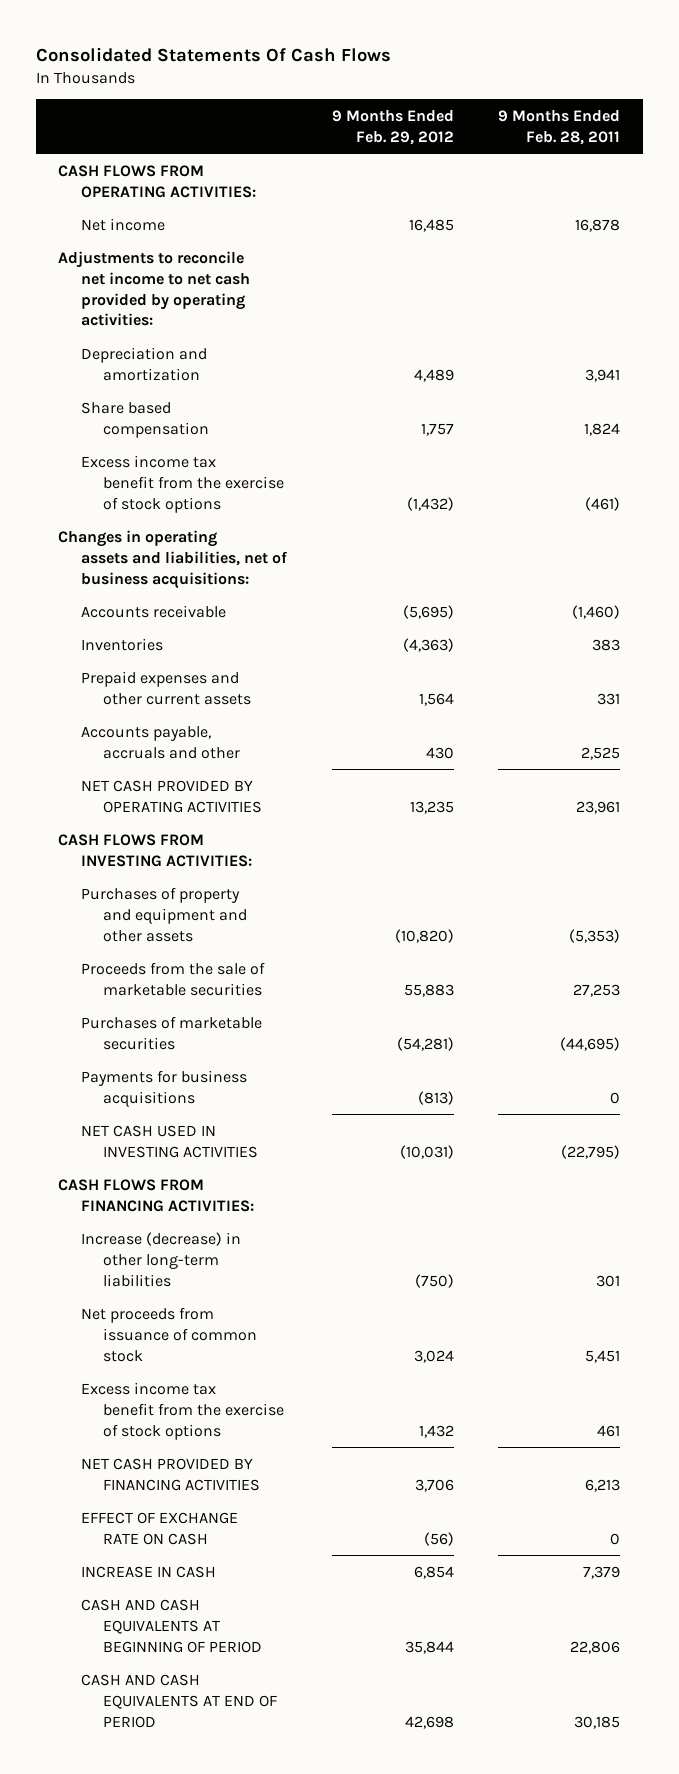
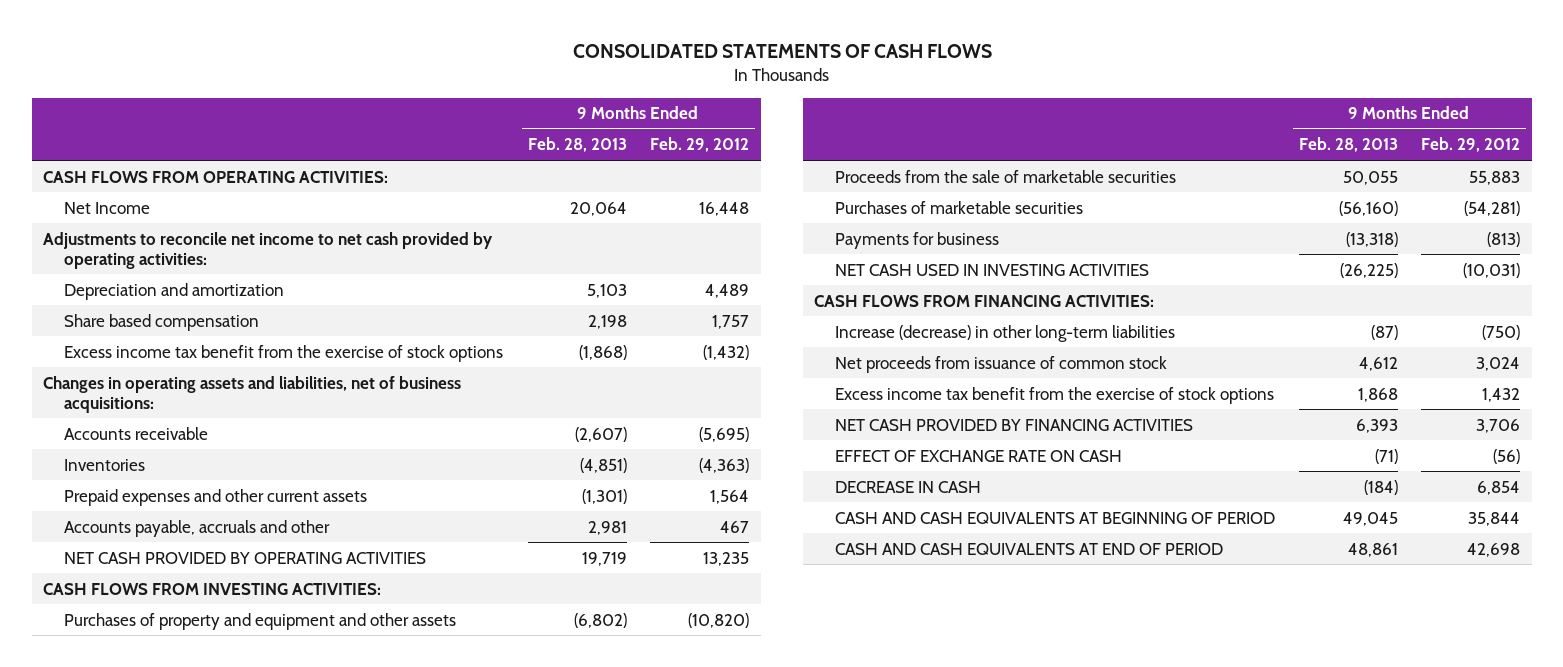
[35,46,391,62] Consolidated Statements Of Cash Flows -> [572,43,992,58] CONSOLIDATED STATEMENTS OF CASH FLOWS
[498,109,621,145] 9 Months Ended Feb. 28, 2011 -> none
none -> [527,137,627,153] Feb. 28, 2013
[80,217,165,231] Net income -> [64,201,151,214] Net Income
[408,218,454,232] 16,485 -> [698,201,749,216] 16,448
[425,746,454,759] 430 -> [719,520,749,533] 467
[80,1069,247,1107] Payments for business acquisitions -> [835,231,1000,249] Payments for business
[80,1565,216,1578] INCREASE IN CASH -> [835,480,982,493] DECREASE IN CASH

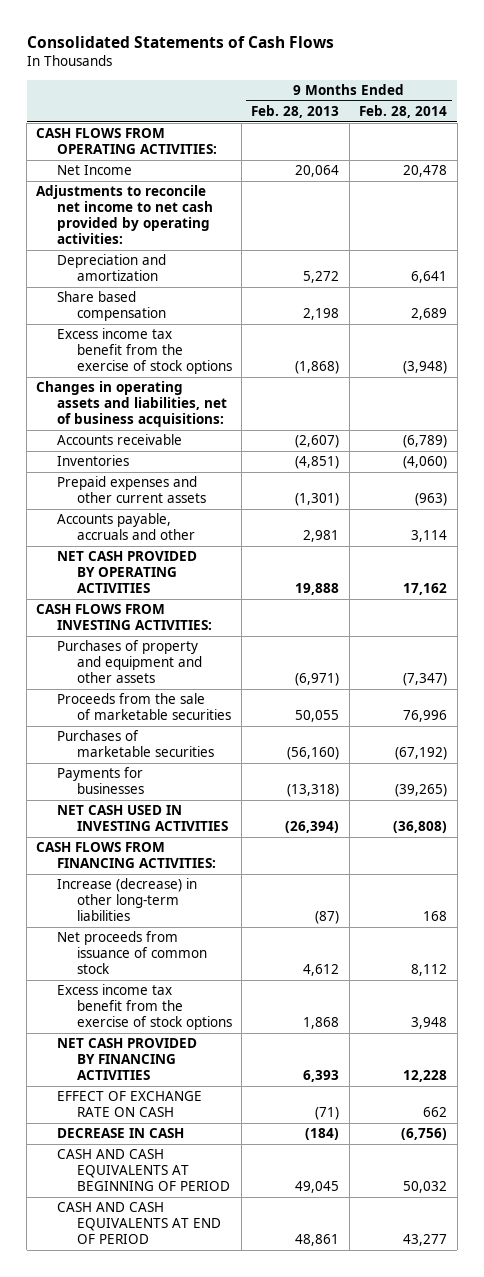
[572,43,992,58] CONSOLIDATED STATEMENTS OF CASH FLOWS -> [26,35,334,48] Consolidated Statements of Cash Flows
[649,137,749,153] Feb. 29, 2012 -> none
none -> [359,105,448,119] Feb. 28, 2014
[586,283,627,298] 5,103 -> [303,271,340,284] 5,272
[581,551,627,566] 19,719 -> [295,583,340,596] 19,888
[573,612,627,628] (6,802) -> [295,673,340,687] (6,971)
[835,231,1000,249] Payments for business -> [56,767,144,795] Payments for businesses
[1339,262,1398,278] (26,225) -> [285,821,340,834] (26,394)

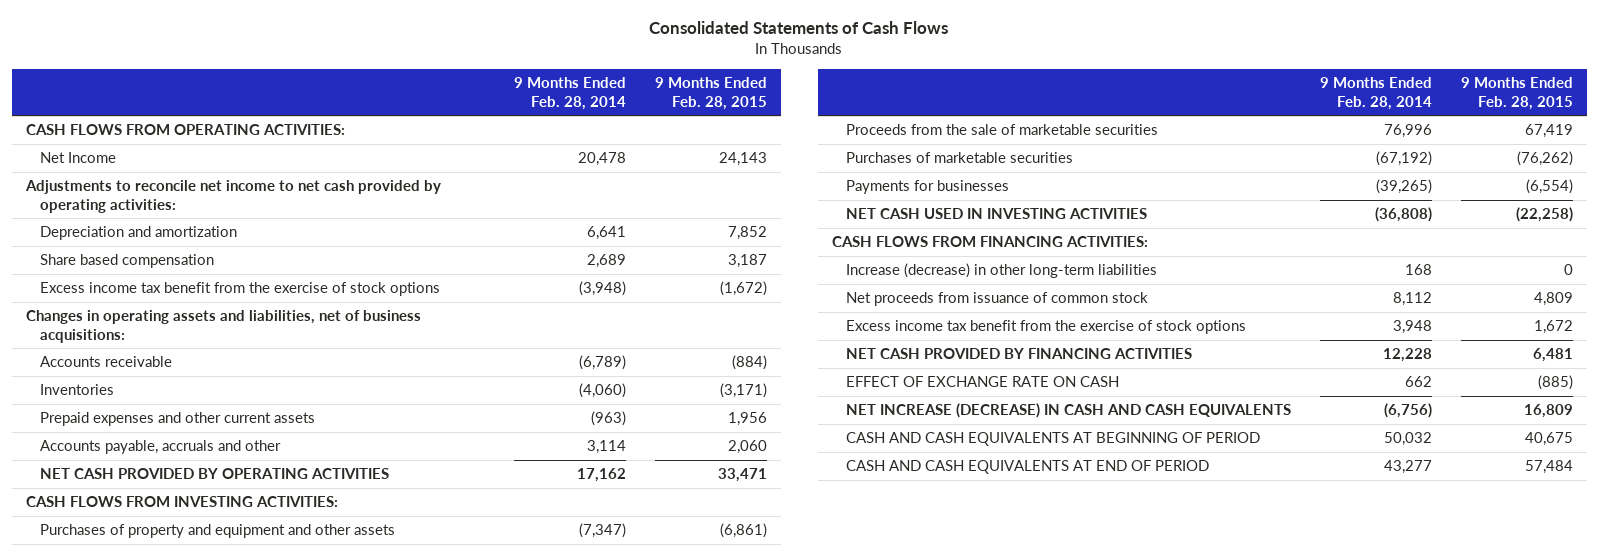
[251,105,340,119] Feb. 28, 2013 -> none
none -> [654,76,767,110] 9 Months Ended Feb. 28, 2015
[56,1128,184,1139] DECREASE IN CASH -> [845,403,1291,419] NET INCREASE (DECREASE) IN CASH AND CASH EQUIVALENTS

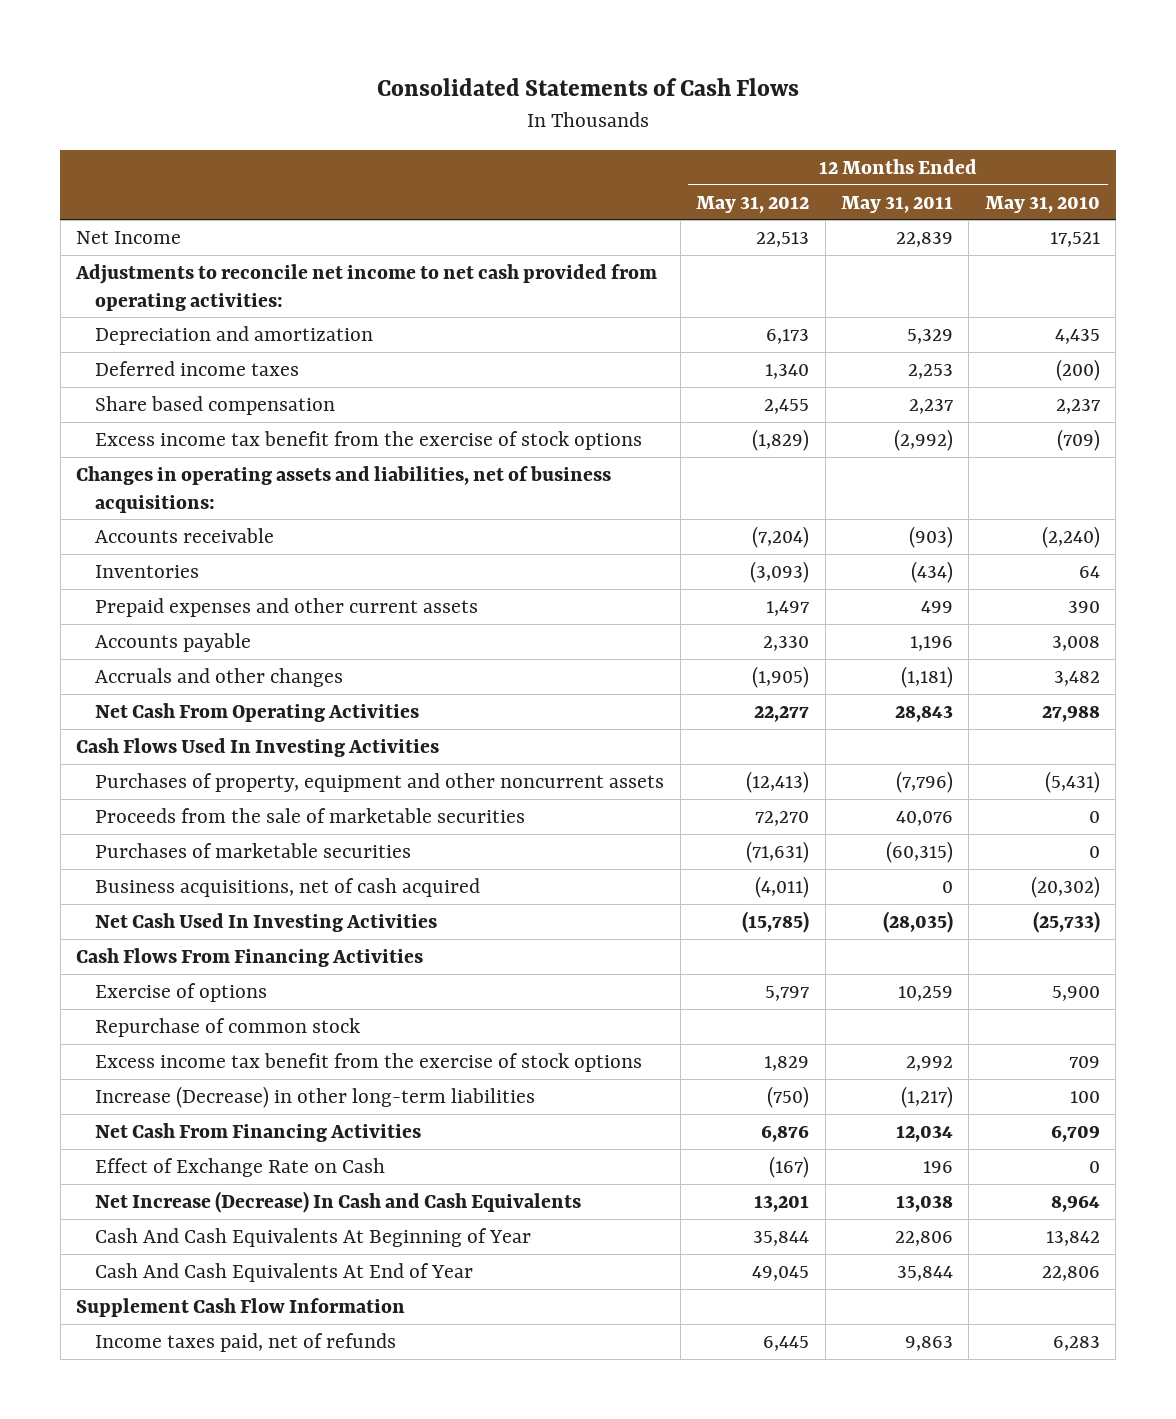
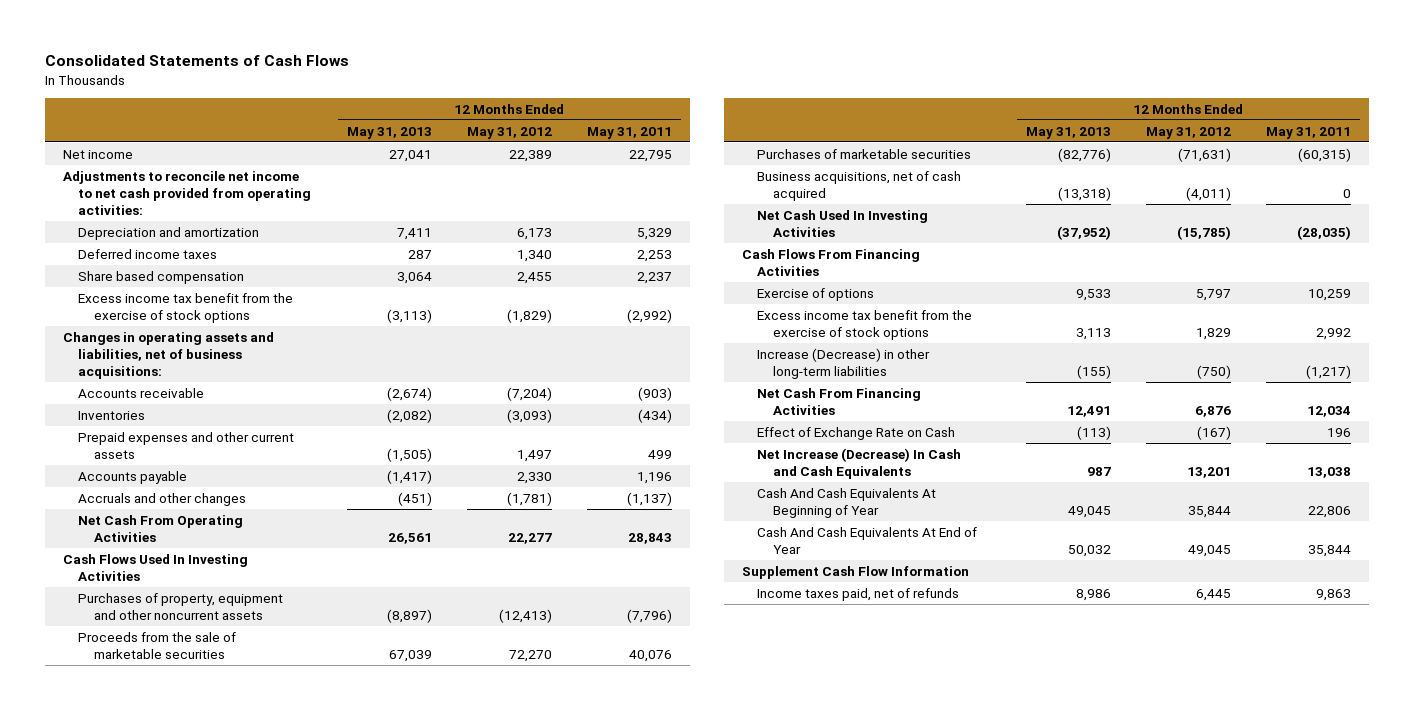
[984,195,1100,213] May 31, 2010 -> none
none -> [346,126,432,139] May 31, 2013
[76,230,182,244] Net Income -> [62,149,133,159] Net income
[756,231,810,247] 22,513 -> [508,149,552,162] 22,389
[895,231,953,247] 22,839 -> [629,149,673,162] 22,795
[752,665,810,688] (1,905) -> [506,491,552,506] (1,781)
[900,665,953,688] (1,181) -> [627,491,673,506] (1,137)
[95,1017,361,1037] Repurchase of common stock -> none

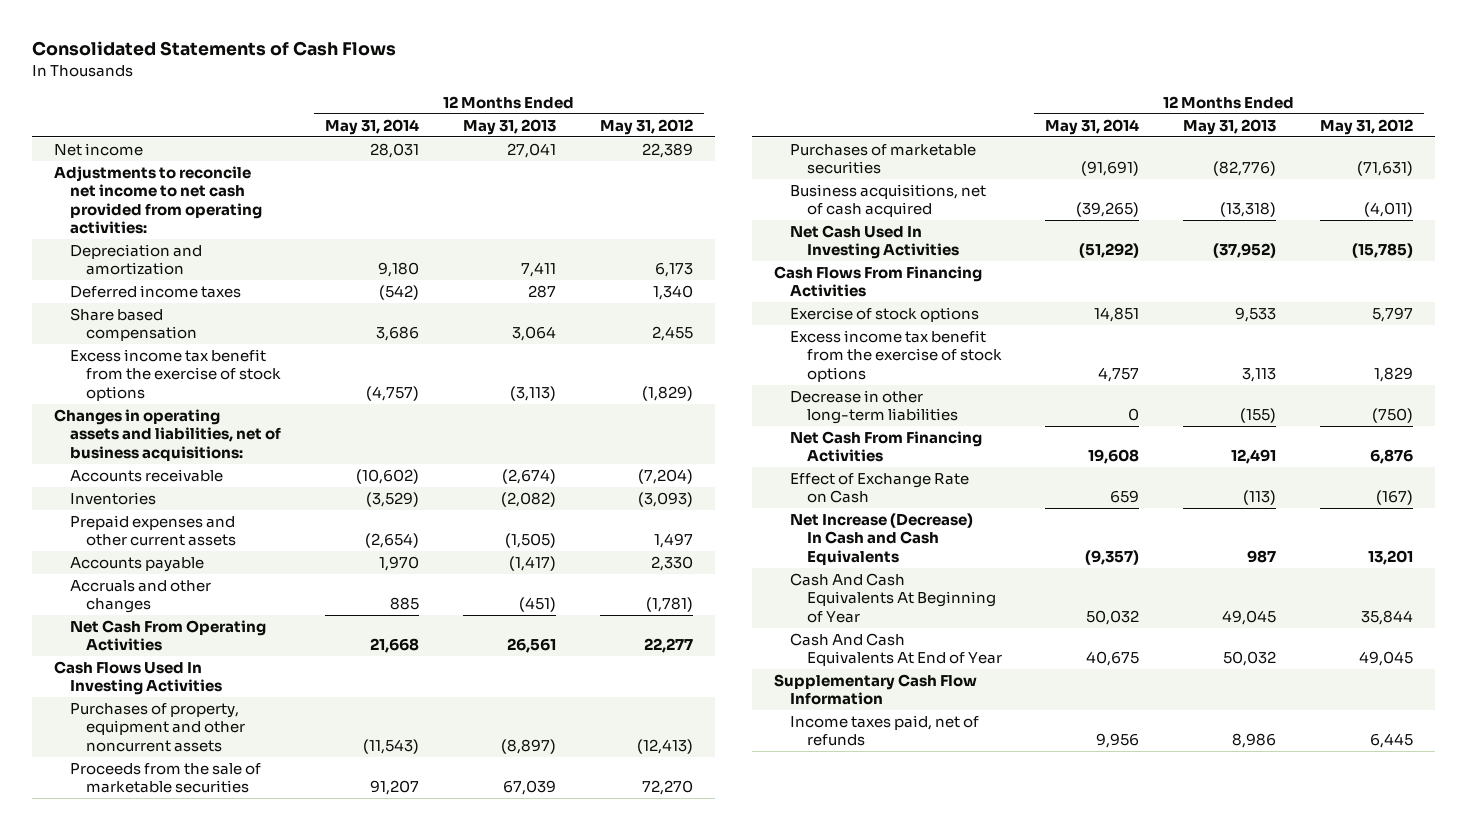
[587,126,673,139] May 31, 2011 -> none
none -> [325,118,420,135] May 31, 2014
[757,287,875,301] Exercise of options -> [790,307,980,323] Exercise of stock options
[757,347,931,380] Increase (Decrease) in other long-term liabilities -> [790,390,958,425] Decrease in other long-term liabilities
[741,565,969,579] Supplement Cash Flow Information -> [774,674,978,706] Supplementary Cash Flow Information

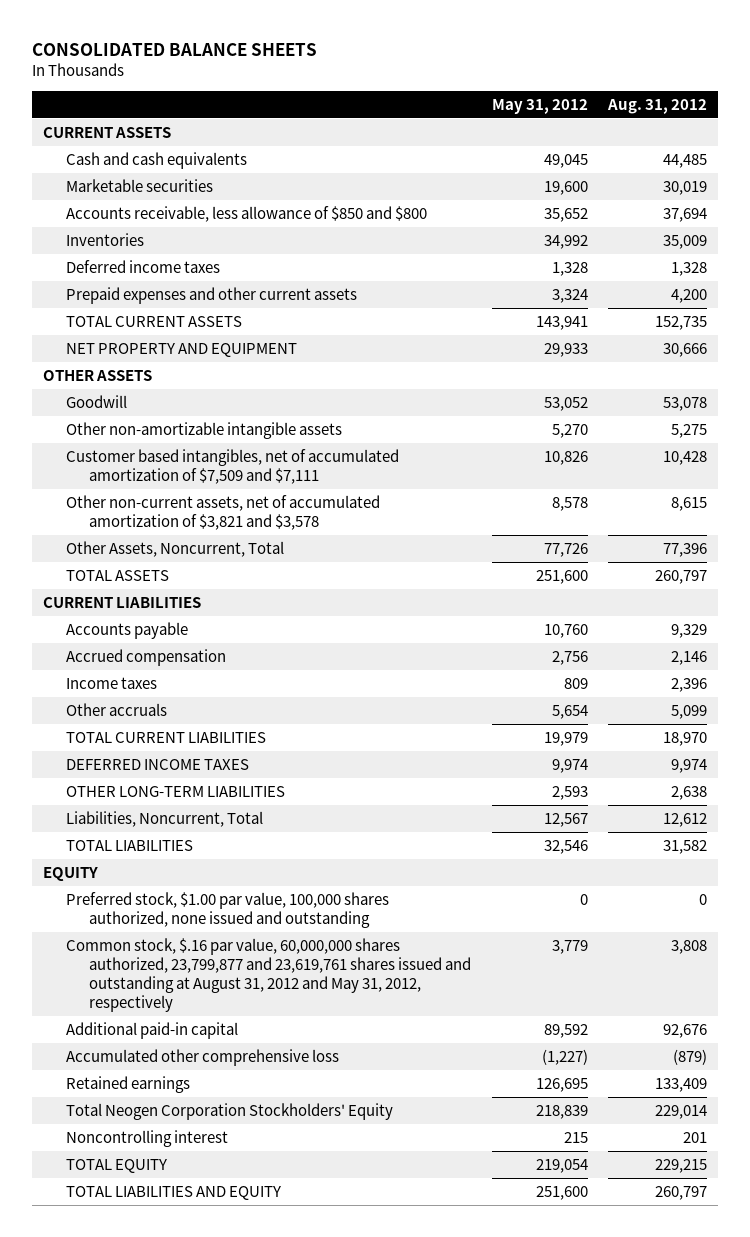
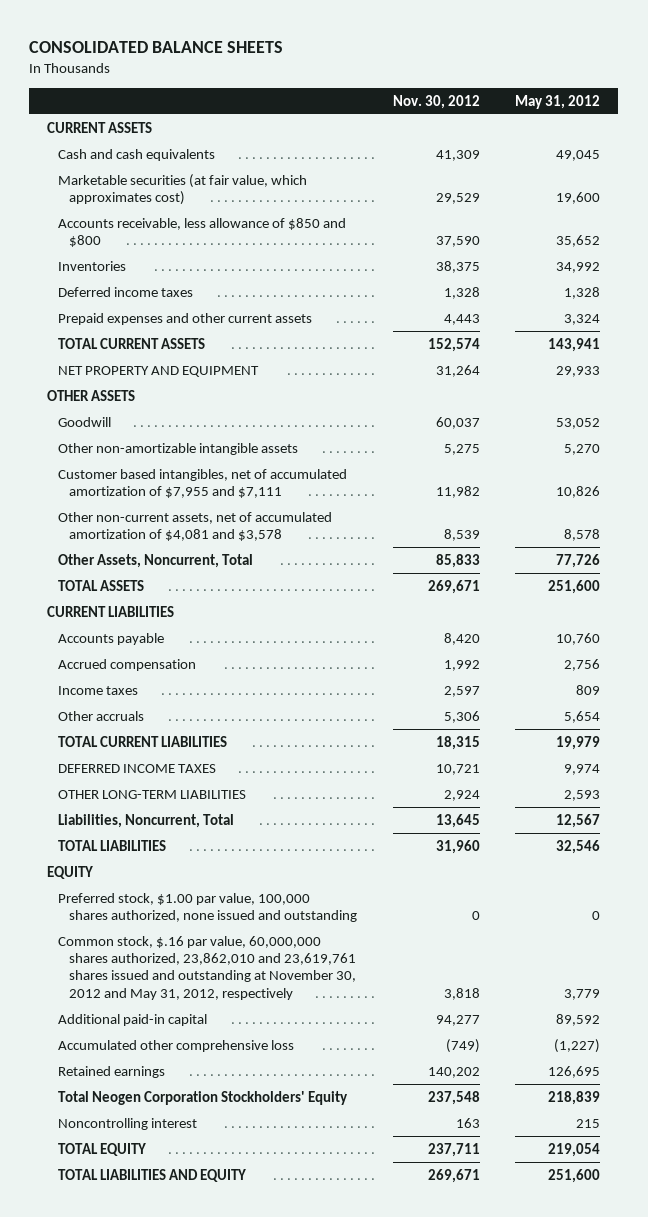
[607,98,708,114] Aug. 31, 2012 -> none
none -> [392,94,480,109] Nov. 30, 2012
[65,179,213,193] Marketable securities -> [58,173,308,206] Marketable securities (at fair value, which approximates cost)
[65,449,399,485] Customer based intangibles, net of accumulated amortization of $7,509 and $7,111 -> [58,468,348,499] Customer based intangibles, net of accumulated amortization of $7,955 and $7,111
[65,495,380,531] Other non-current assets, net of accumulated amortization of $3,821 and $3,578 -> [58,511,333,542] Other non-current assets, net of accumulated amortization of $4,081 and $3,578
[65,938,471,1012] Common stock, $.16 par value, 60,000,000 shares authorized, 23,799,877 and 23,619,761 shares issued and outstanding at August 31, 2012 and May 31, 2012, respectively -> [58,935,356,1000] Common stock, $.16 par value, 60,000,000 shares authorized, 23,862,010 and 23,619,761 shares issued and outstanding at November 30, 2012 and May 31, 2012, respectively

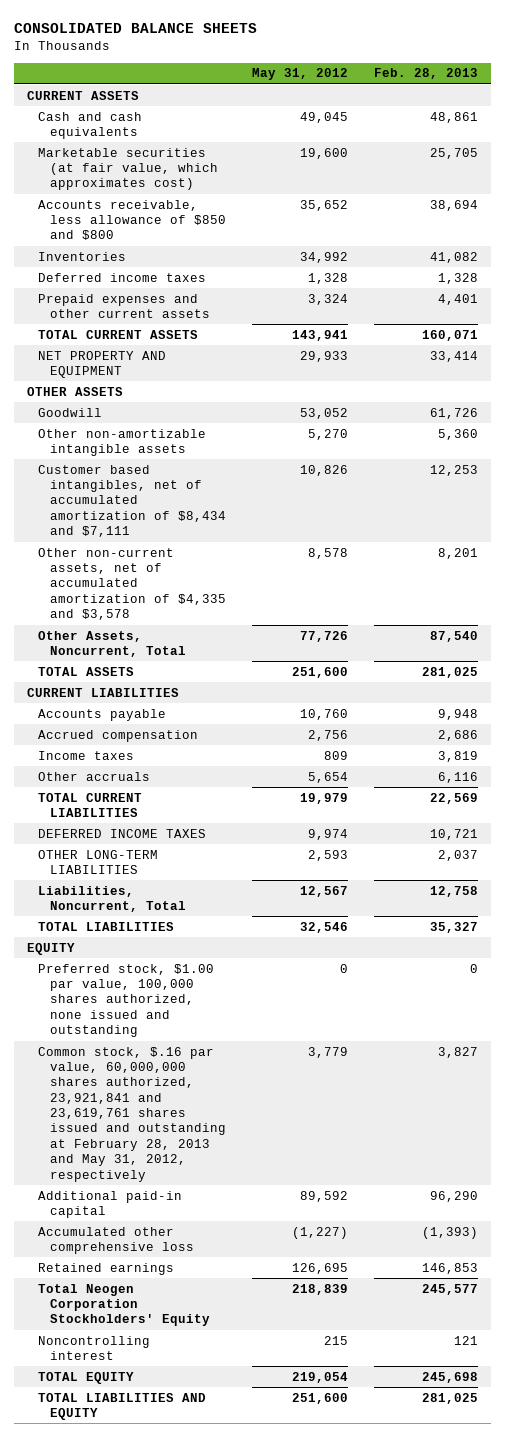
[392,94,480,109] Nov. 30, 2012 -> none
none -> [373,68,478,80] Feb. 28, 2013
[58,468,348,499] Customer based intangibles, net of accumulated amortization of $7,955 and $7,111 -> [38,464,226,538] Customer based intangibles, net of accumulated amortization of $8,434 and $7,111
[58,511,333,542] Other non-current assets, net of accumulated amortization of $4,081 and $3,578 -> [38,547,226,621] Other non-current assets, net of accumulated amortization of $4,335 and $3,578
[58,935,356,1000] Common stock, $.16 par value, 60,000,000 shares authorized, 23,862,010 and 23,619,761 shares issued and outstanding at November 30, 2012 and May 31, 2012, respectively -> [38,1046,226,1182] Common stock, $.16 par value, 60,000,000 shares authorized, 23,921,841 and 23,619,761 shares issued and outstanding at February 28, 2013 and May 31, 2012, respectively

